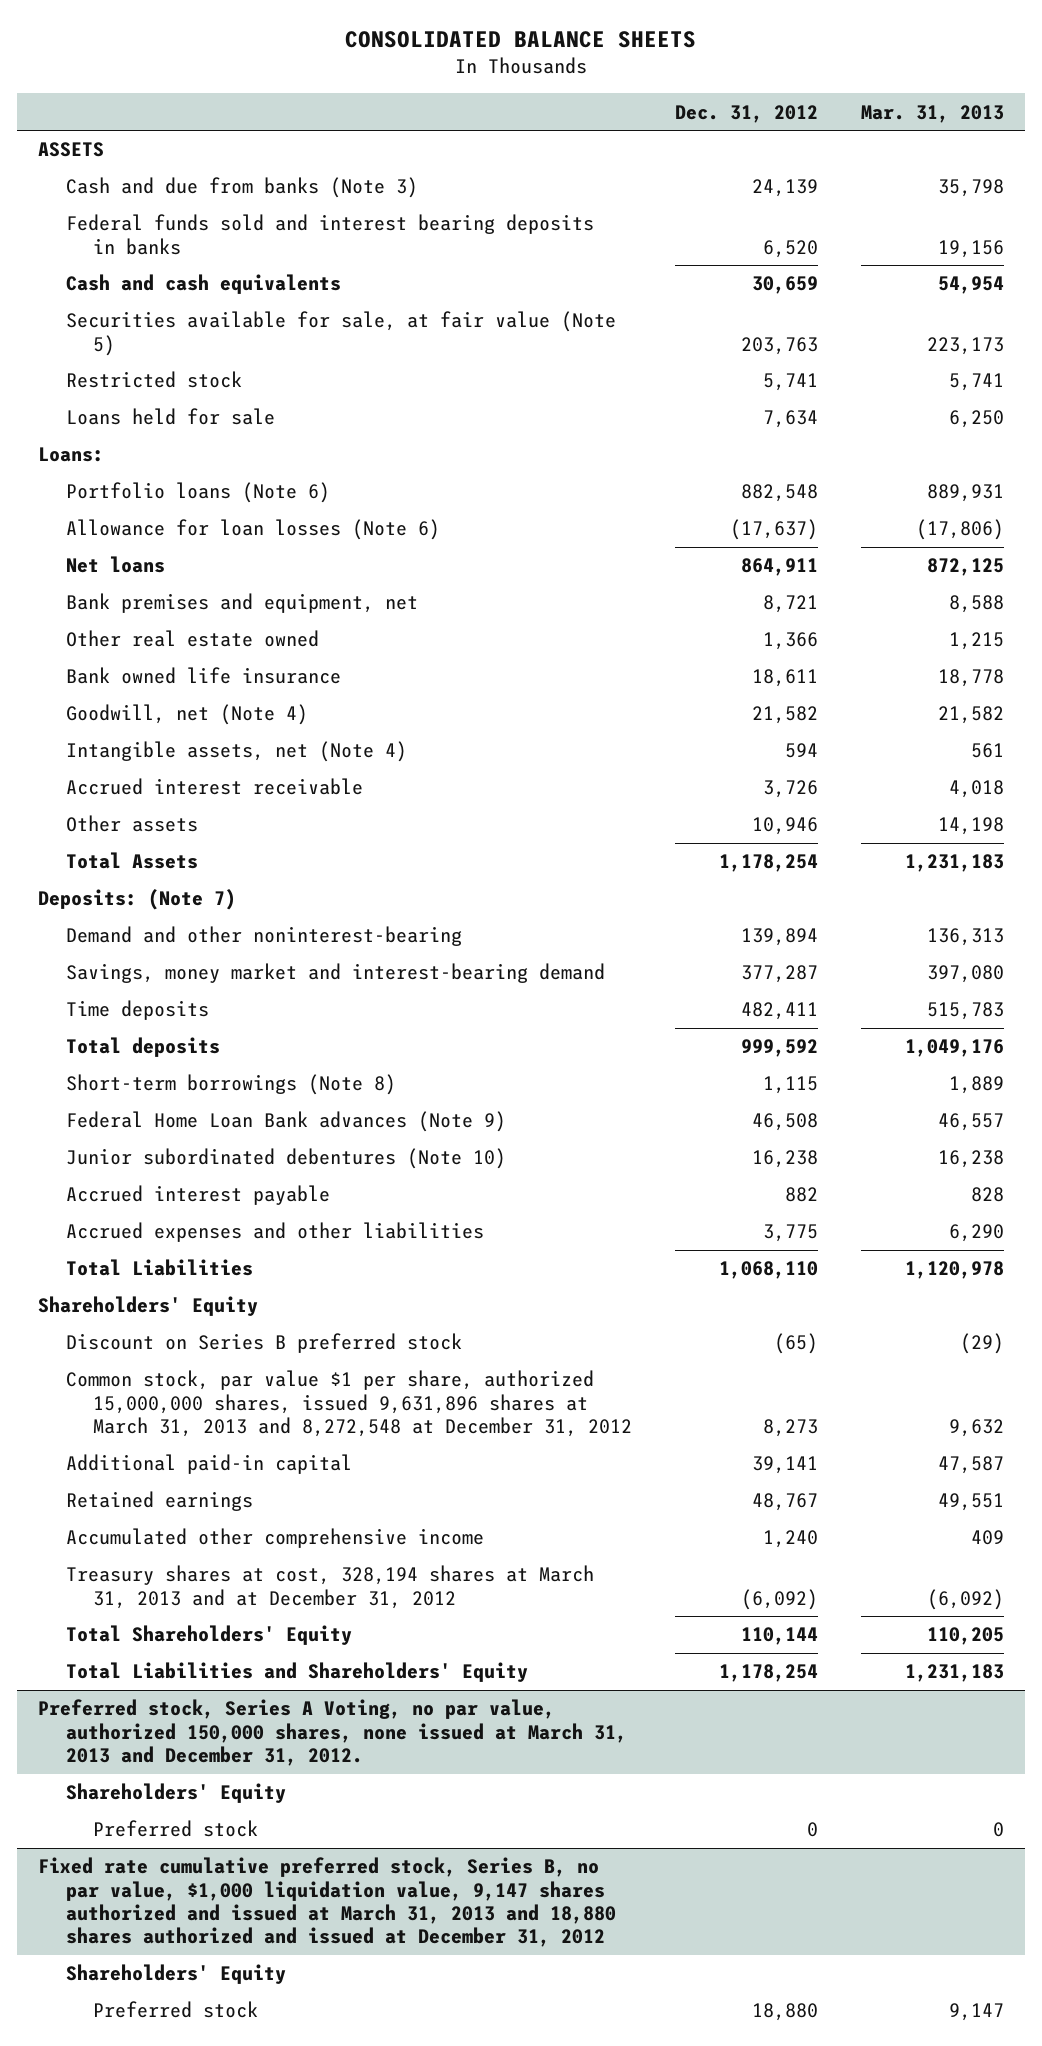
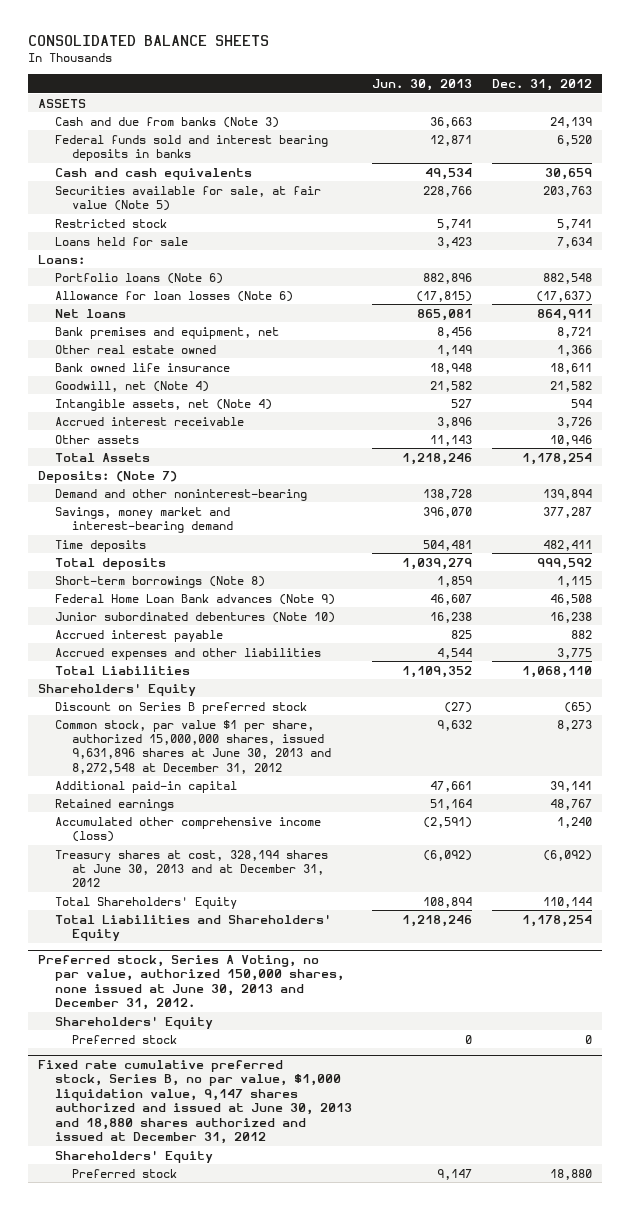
[860,104,1004,123] Mar. 31, 2013 -> none
none -> [371,78,472,91] Jun. 30, 2013
[65,1370,633,1437] Common stock, par value $1 per share, authorized 15,000,000 shares, issued 9,631,896 shares at March 31, 2013 and 8,272,548 at December 31, 2012 -> [54,719,331,774] Common stock, par value $1 per share, authorized 15,000,000 shares, issued 9,631,896 shares at June 30, 2013 and 8,272,548 at December 31, 2012
[65,1528,484,1549] Accumulated other comprehensive income -> [54,816,321,843] Accumulated other comprehensive income (loss)
[65,1565,594,1609] Treasury shares at cost, 328,194 shares at March 31, 2013 and at December 31, 2012 -> [54,849,328,888] Treasury shares at cost, 328,194 shares at June 30, 2013 and at December 31, 2012
[37,1699,627,1766] Preferred stock, Series A Voting, no par value, authorized 150,000 shares, none issued at March 31, 2013 and December 31, 2012. -> [38,954,344,1011] Preferred stock, Series A Voting, no par value, authorized 150,000 shares, none issued at June 30, 2013 and December 31, 2012.
[37,1857,616,1947] Fixed rate cumulative preferred stock, Series B, no par value, $1,000 liquidation value, 9,147 shares authorized and issued at March 31, 2013 and 18,880 shares authorized and issued at December 31, 2012 -> [38,1059,352,1144] Fixed rate cumulative preferred stock, Series B, no par value, $1,000 liquidation value, 9,147 shares authorized and issued at June 30, 2013 and 18,880 shares authorized and issued at December 31, 2012

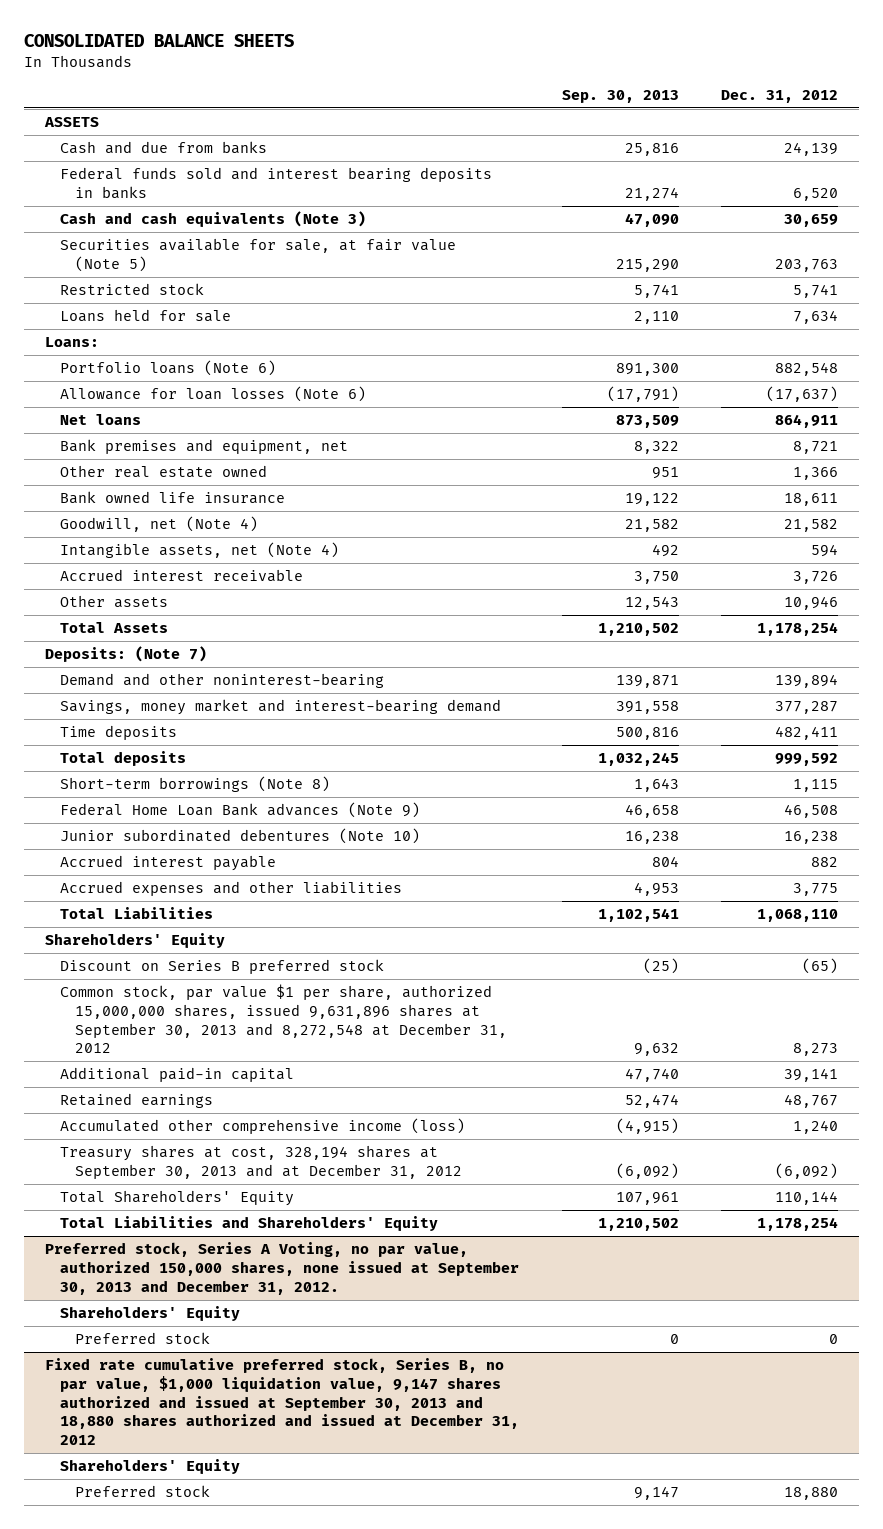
[371,78,472,91] Jun. 30, 2013 -> none
none -> [561,89,679,103] Sep. 30, 2013
[54,116,279,128] Cash and due from banks (Note 3) -> [59,141,267,155] Cash and due from banks
[54,167,252,180] Cash and cash equivalents -> [59,211,366,228] Cash and cash equivalents (Note 3)
[54,719,331,774] Common stock, par value $1 per share, authorized 15,000,000 shares, issued 9,631,896 shares at June 30, 2013 and 8,272,548 at December 31, 2012 -> [59,984,507,1054] Common stock, par value $1 per share, authorized 15,000,000 shares, issued 9,631,896 shares at September 30, 2013 and 8,272,548 at December 31, 2012
[54,849,328,888] Treasury shares at cost, 328,194 shares at June 30, 2013 and at December 31, 2012 -> [59,1145,462,1180] Treasury shares at cost, 328,194 shares at September 30, 2013 and at December 31, 2012
[38,954,344,1011] Preferred stock, Series A Voting, no par value, authorized 150,000 shares, none issued at June 30, 2013 and December 31, 2012. -> [45,1242,519,1295] Preferred stock, Series A Voting, no par value, authorized 150,000 shares, none issued at September 30, 2013 and December 31, 2012.
[38,1059,352,1144] Fixed rate cumulative preferred stock, Series B, no par value, $1,000 liquidation value, 9,147 shares authorized and issued at June 30, 2013 and 18,880 shares authorized and issued at December 31, 2012 -> [45,1358,519,1446] Fixed rate cumulative preferred stock, Series B, no par value, $1,000 liquidation value, 9,147 shares authorized and issued at September 30, 2013 and 18,880 shares authorized and issued at December 31, 2012

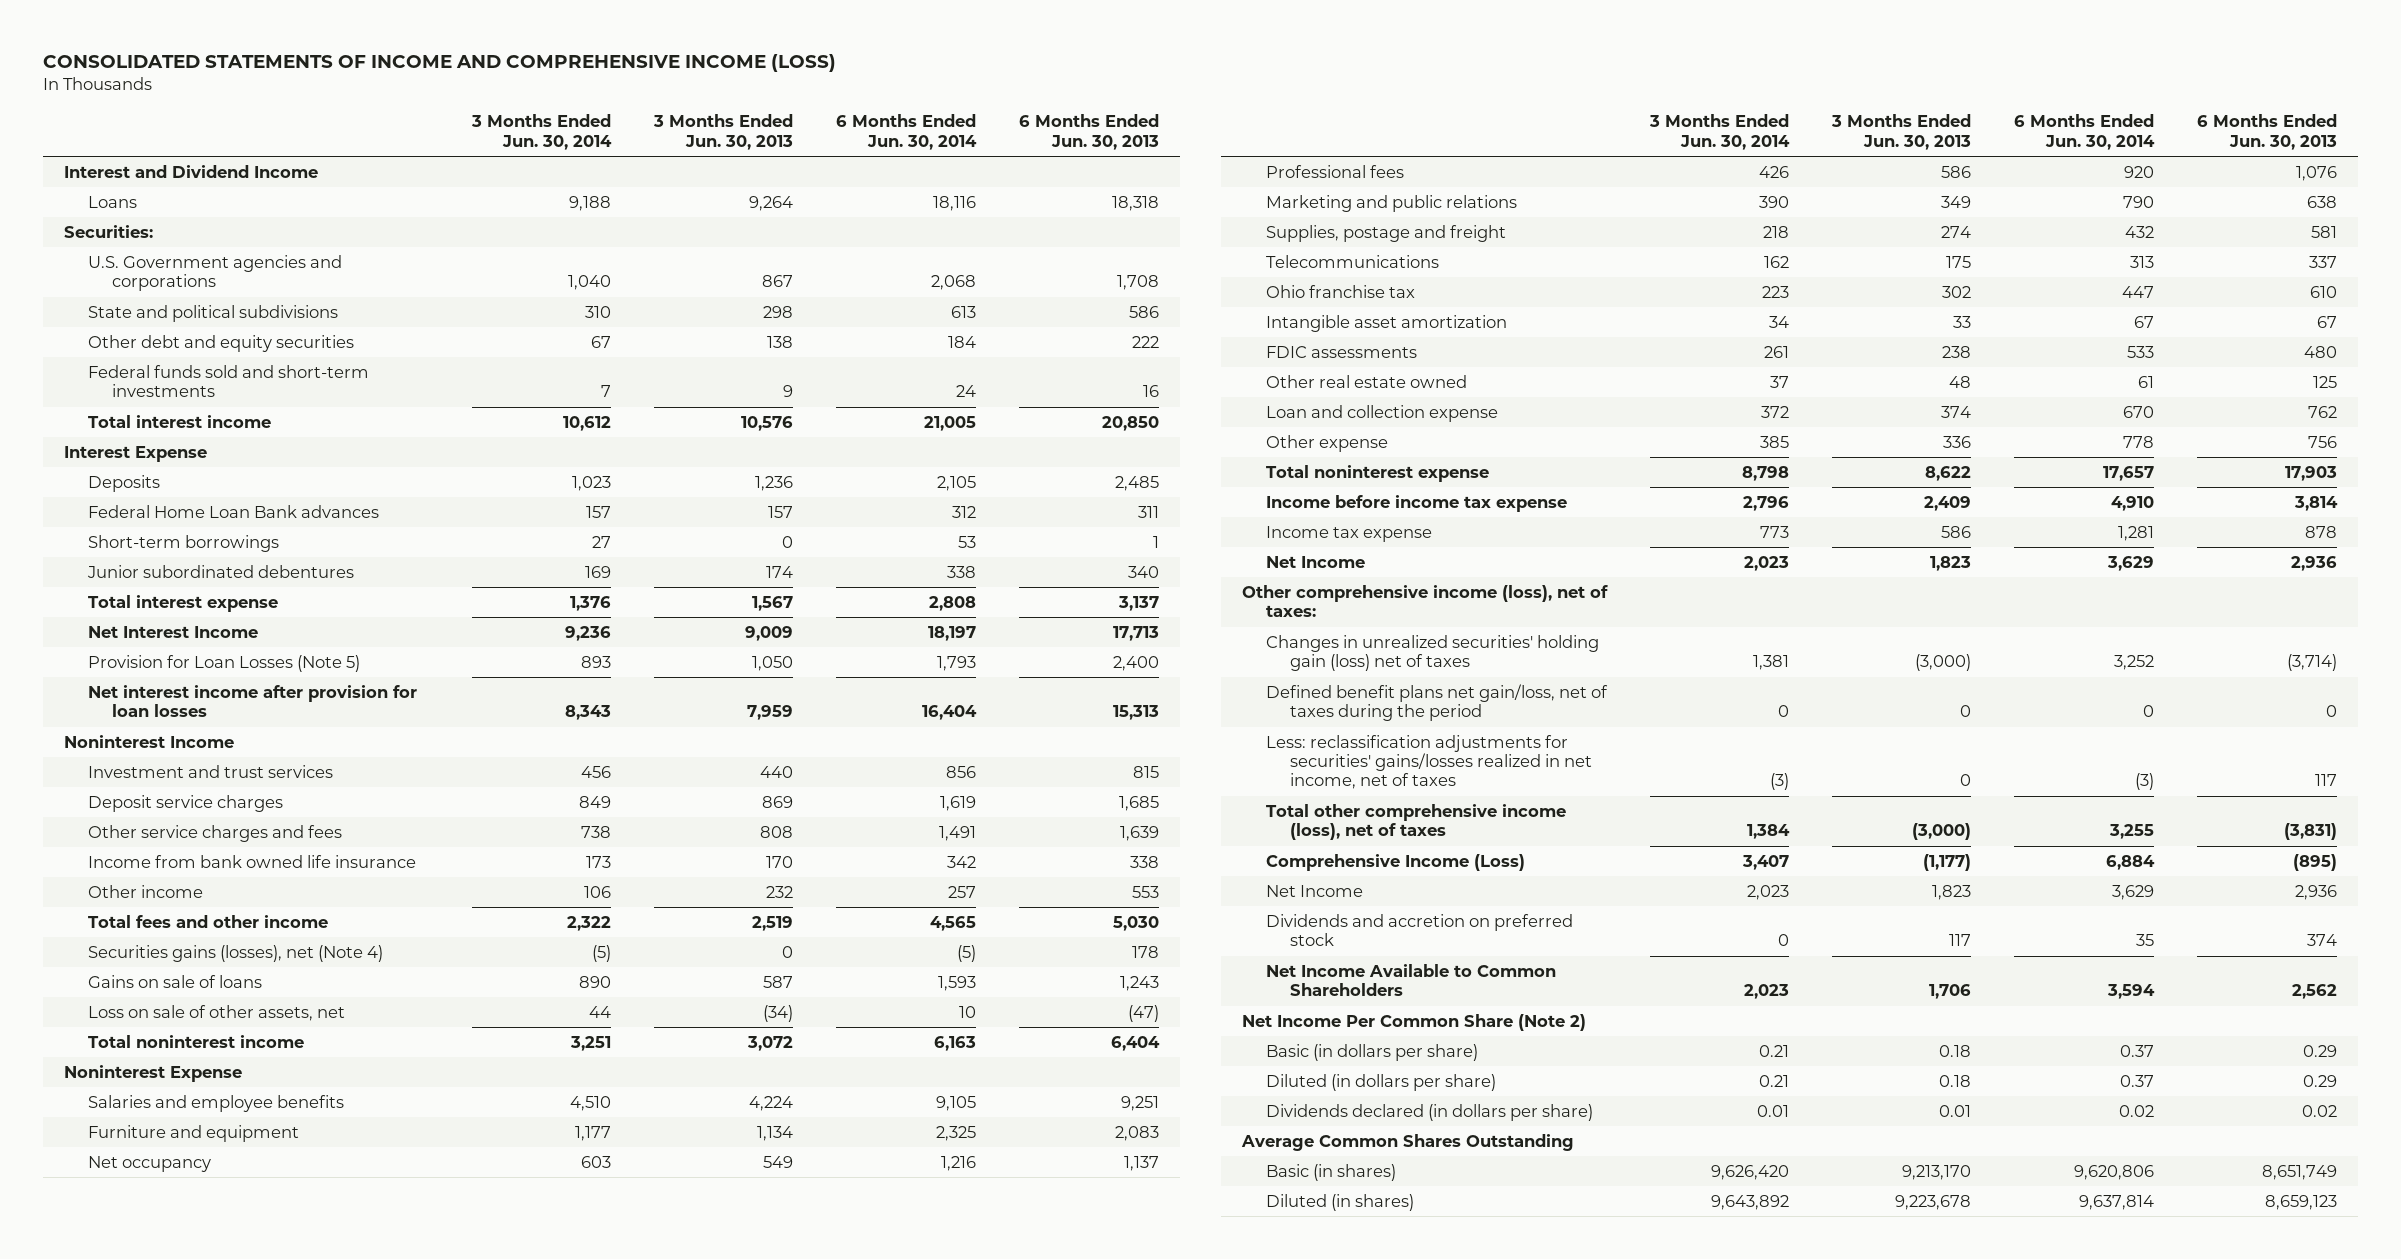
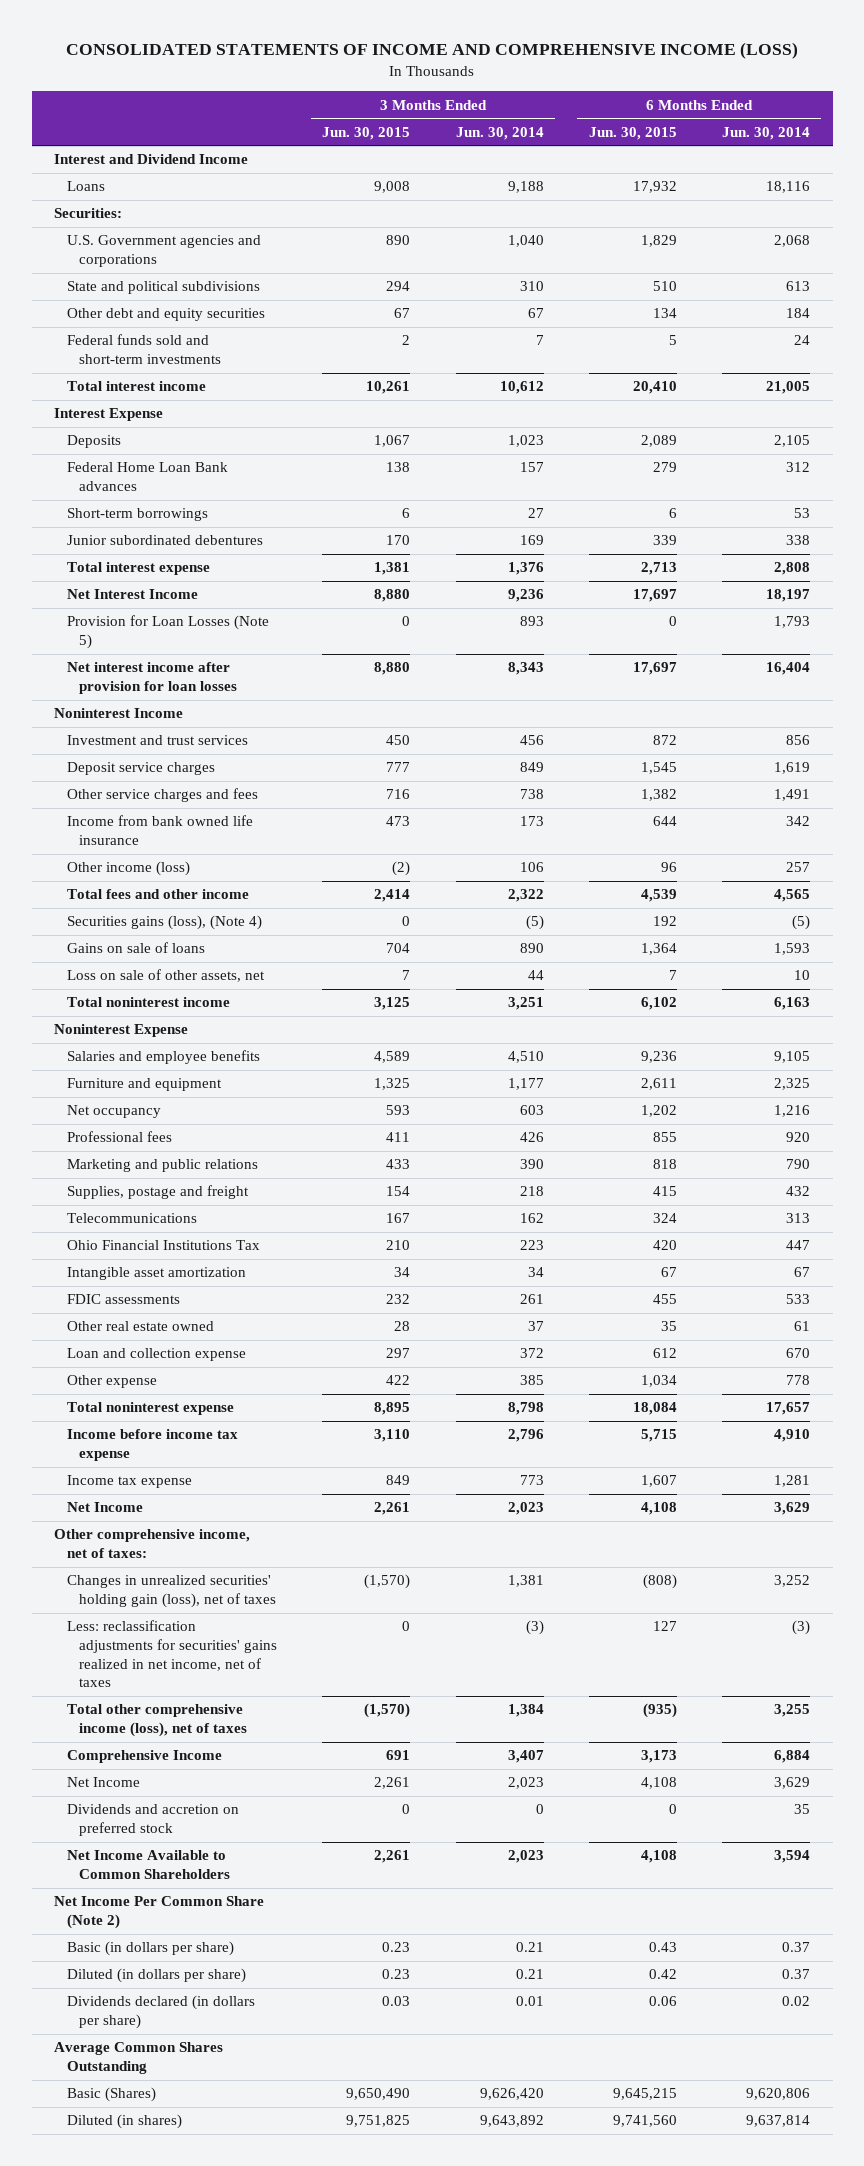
[653,114,794,150] 3 Months Ended Jun. 30, 2013 -> none
[1018,114,1159,150] 6 Months Ended Jun. 30, 2013 -> none
none -> [322,126,411,140] Jun. 30, 2015
none -> [588,126,677,140] Jun. 30, 2015
[88,884,204,898] Other income -> [66,861,190,877] Other income (loss)
[88,944,384,962] Securities gains (losses), net (Note 4) -> [66,915,262,931] Securities gains (loss), (Note 4)
[1266,284,1416,298] Ohio franchise tax -> [66,1240,260,1251] Ohio Financial Institutions Tax
[1266,683,1609,722] Defined benefit plans net gain/loss, net of taxes during the period -> none
[1242,584,1609,618] Other comprehensive income (loss), net of taxes: -> [54,1529,251,1558] Other comprehensive income, net of taxes:
[1266,634,1600,672] Changes in unrealized securities' holding gain (loss) net of taxes -> [66,1575,277,1608] Changes in unrealized securities' holding gain (loss), net of taxes
[1266,734,1593,790] Less: reclassification adjustments for securities' gains/losses realized in net income, net of taxes -> [66,1620,278,1688] Less: reclassification adjustments for securities' gains realized in net income, net of taxes
[1266,853,1526,871] Comprehensive Income (Loss) -> [66,1750,222,1764] Comprehensive Income
[1266,1163,1397,1181] Basic (in shares) -> [66,2087,156,2103] Basic (Shares)

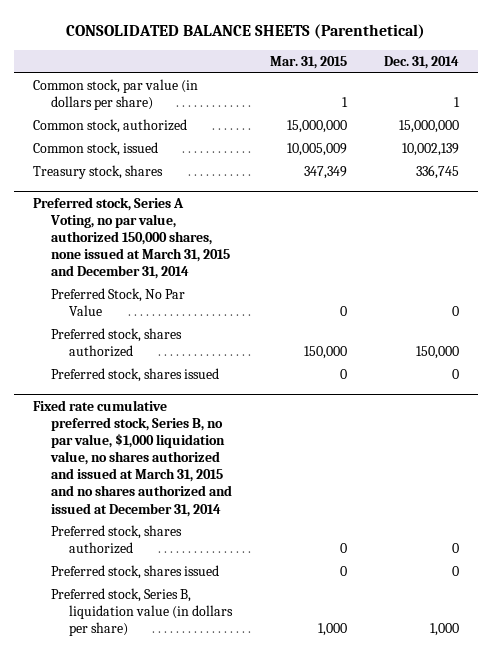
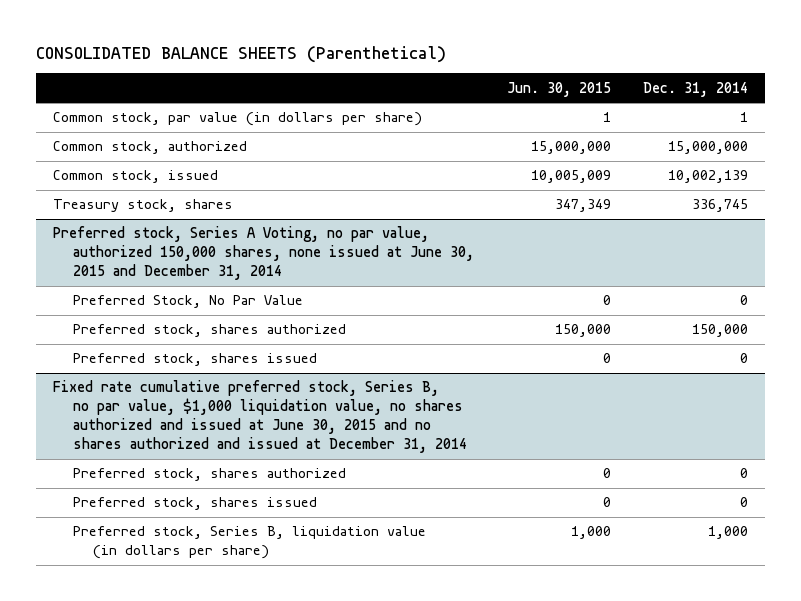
[269,55,347,69] Mar. 31, 2015 -> none
none -> [506,81,611,97] Jun. 30, 2015
[33,196,231,280] Preferred stock, Series A Voting, no par value, authorized 150,000 shares, none issued at March 31, 2015 and December 31, 2014 -> [52,226,474,281] Preferred stock, Series A Voting, no par value, authorized 150,000 shares, none issued at June 30, 2015 and December 31, 2014
[33,399,233,517] Fixed rate cumulative preferred stock, Series B, no par value, $1,000 liquidation value, no shares authorized and issued at March 31, 2015 and no shares authorized and issued at December 31, 2014 -> [52,380,467,454] Fixed rate cumulative preferred stock, Series B, no par value, $1,000 liquidation value, no shares authorized and issued at June 30, 2015 and no shares authorized and issued at December 31, 2014

